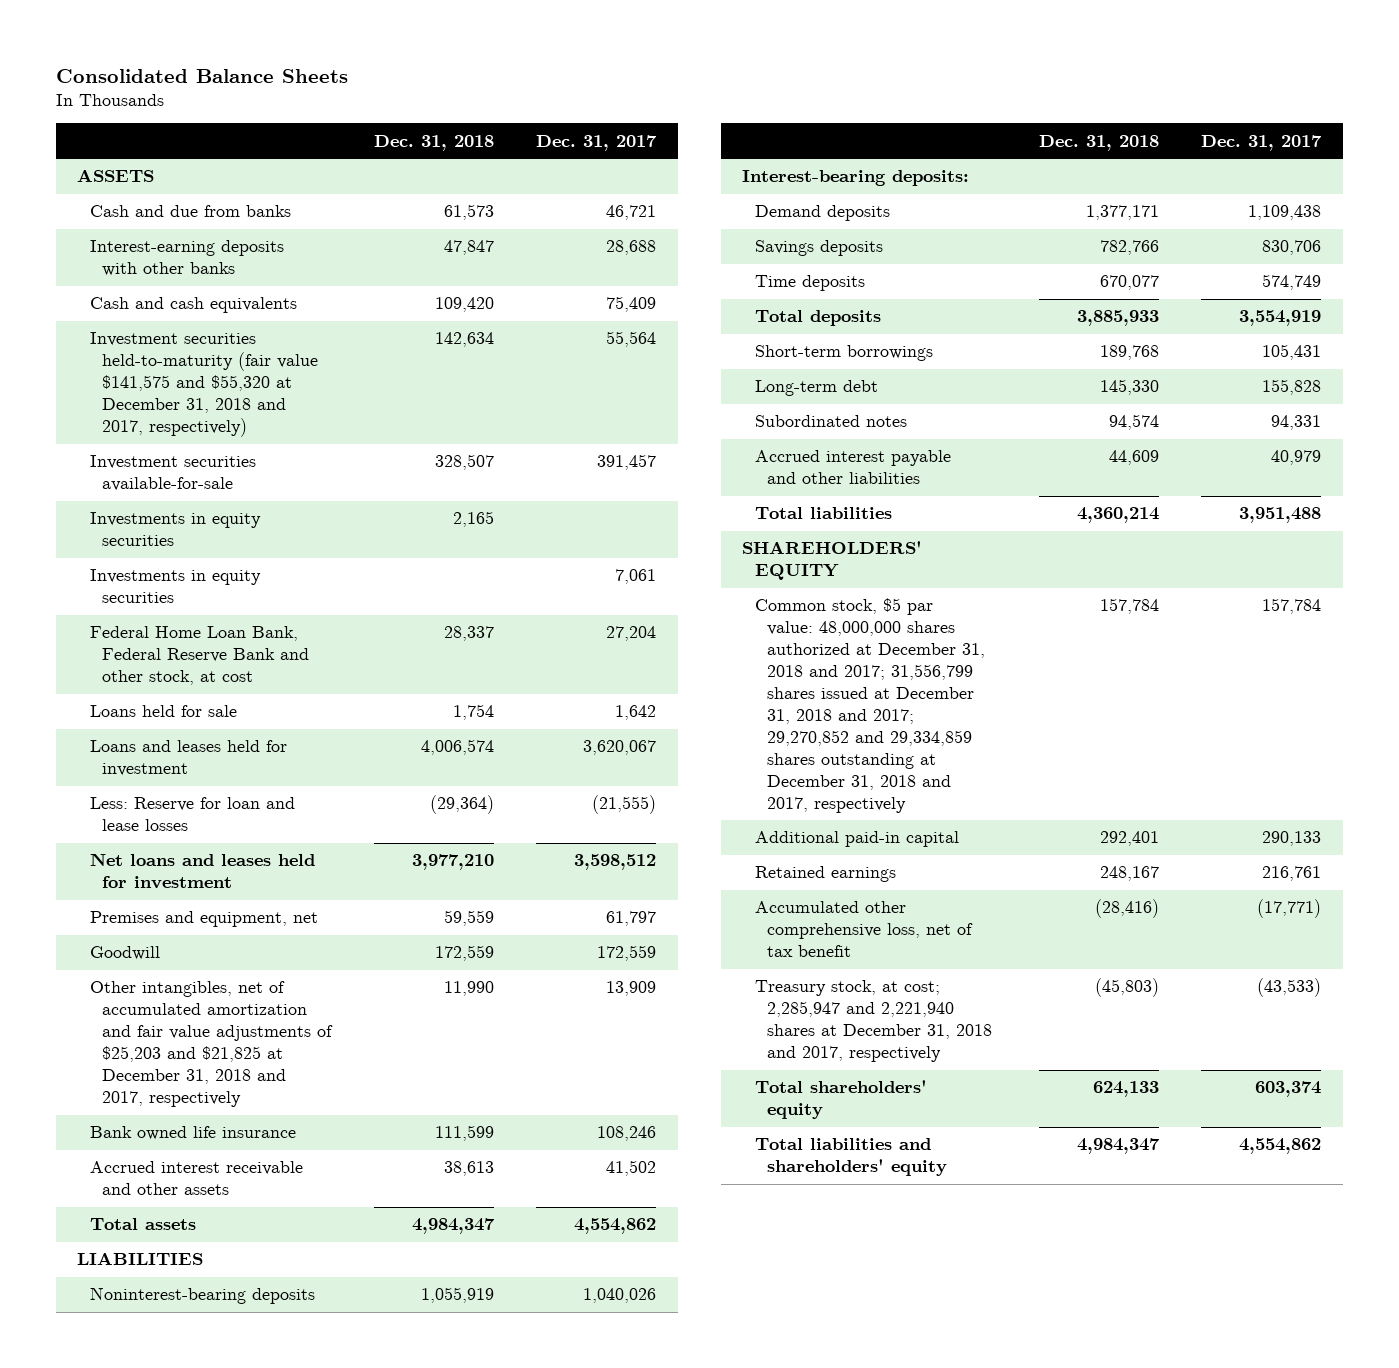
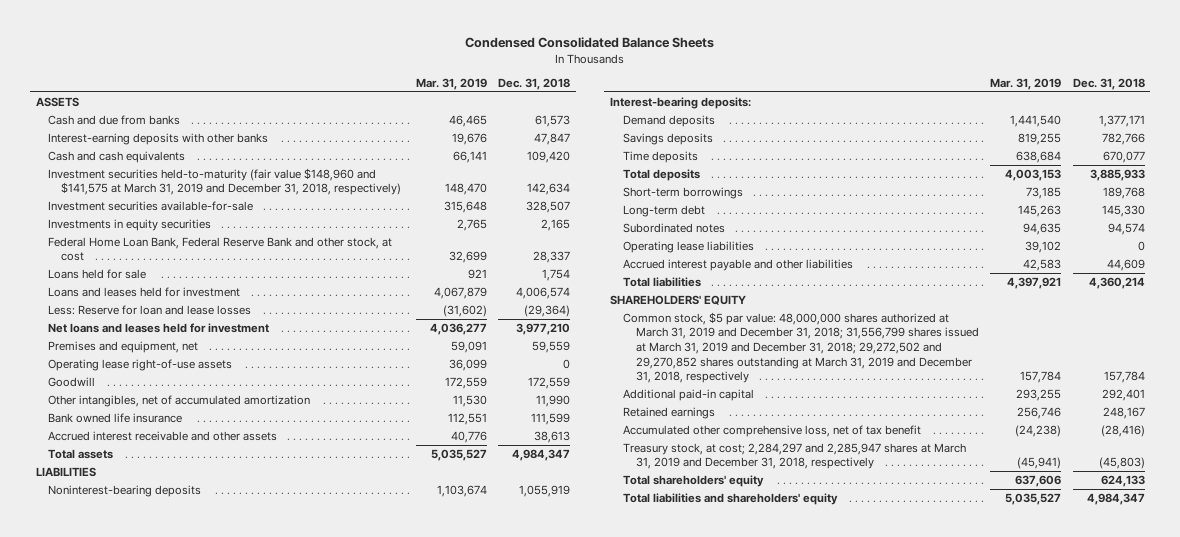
[55,68,348,83] Consolidated Balance Sheets -> [465,37,715,49] Condensed Consolidated Balance Sheets
[536,134,658,151] Dec. 31, 2017 -> none
none -> [415,77,487,90] Mar. 31, 2019
[89,332,318,438] Investment securities held-to-maturity (fair value $141,575 and $55,320 at December 31, 2018 and 2017, respectively) -> [48,167,402,196] Investment securities held-to-maturity (fair value $148,960 and $141,575 at March 31, 2019 and December 31, 2018, respectively)
[89,569,261,604] Investments in equity securities -> none
none -> [48,358,233,371] Operating lease right-of-use assets
[89,981,333,1108] Other intangibles, net of accumulated amortization and fair value adjustments of $25,203 and $21,825 at December 31, 2018 and 2017, respectively -> [48,394,311,407] Other intangibles, net of accumulated amortization
none -> [622,240,754,253] Operating lease liabilities
[754,598,985,813] Common stock, $5 par value: 48,000,000 shares authorized at December 31, 2018 and 2017; 31,556,799 shares issued at December 31, 2018 and 2017; 29,270,852 and 29,334,859 shares outstanding at December 31, 2018 and 2017, respectively -> [622,311,979,384] Common stock, $5 par value: 48,000,000 shares authorized at March 31, 2019 and December 31, 2018; 31,556,799 shares issued at March 31, 2019 and December 31, 2018; 29,272,502 and 29,270,852 shares outstanding at March 31, 2019 and December 31, 2018, respectively
[754,980,992,1063] Treasury stock, at cost; 2,285,947 and 2,221,940 shares at December 31, 2018 and 2017, respectively -> [622,442,966,470] Treasury stock, at cost; 2,284,297 and 2,285,947 shares at March 31, 2019 and December 31, 2018, respectively

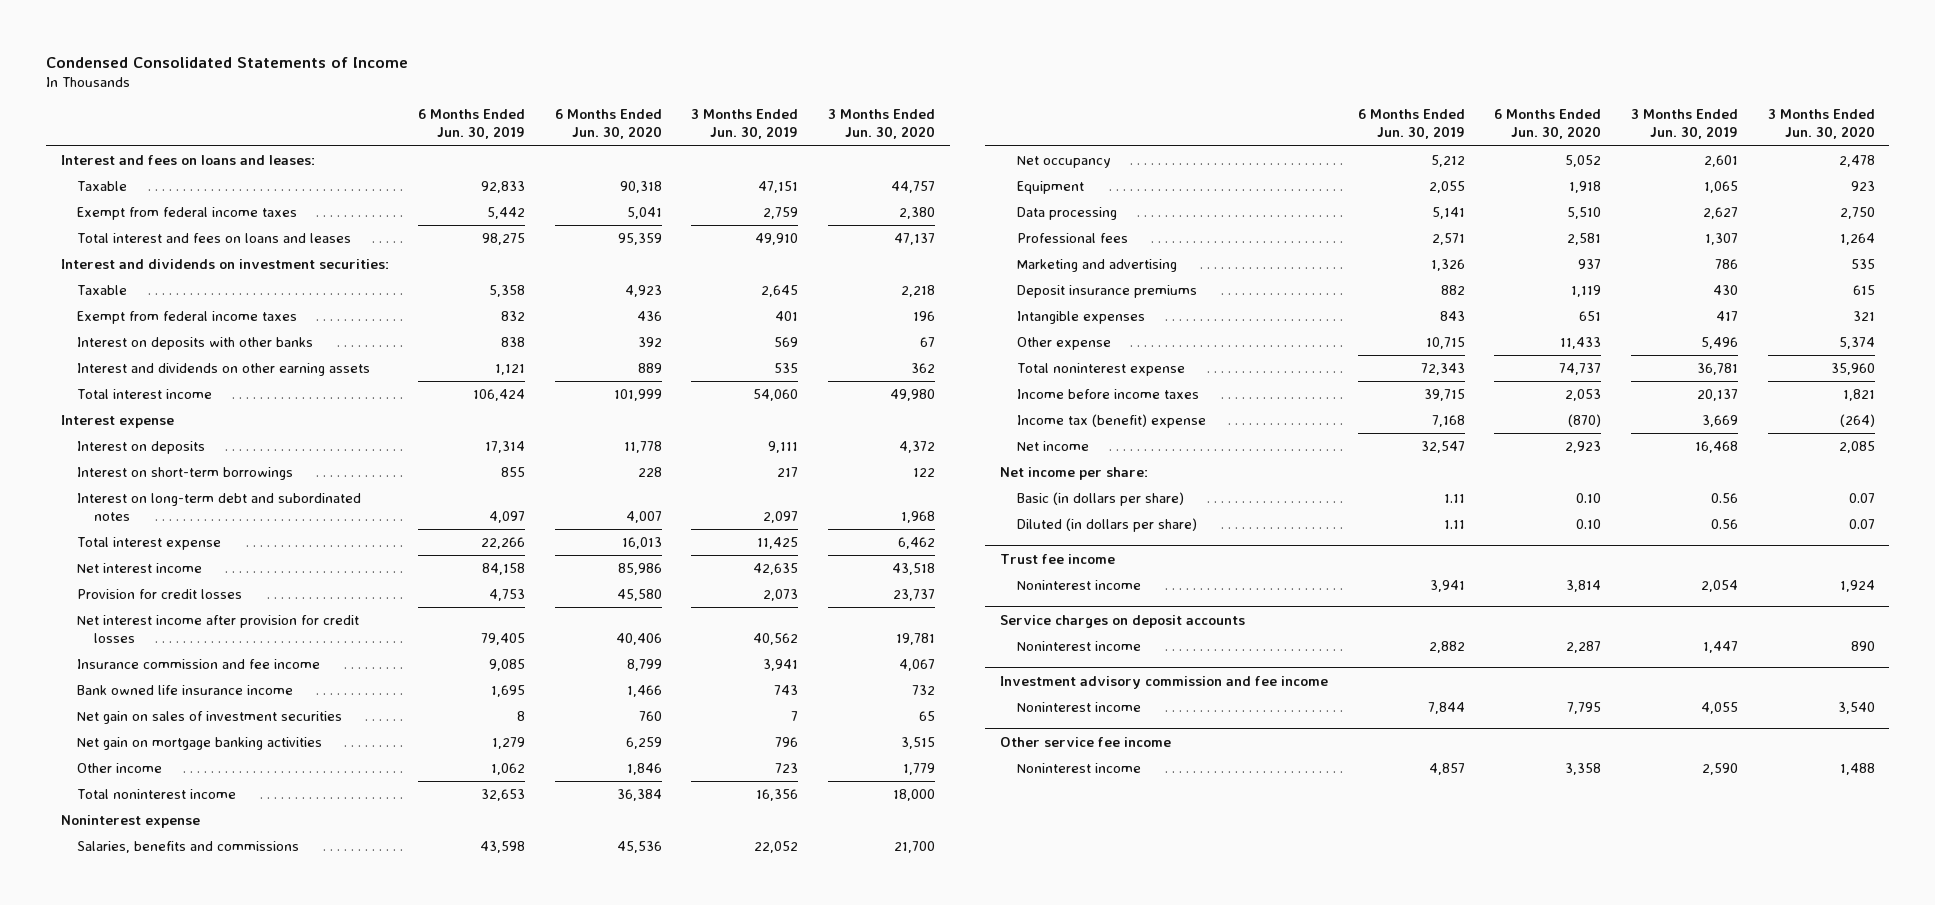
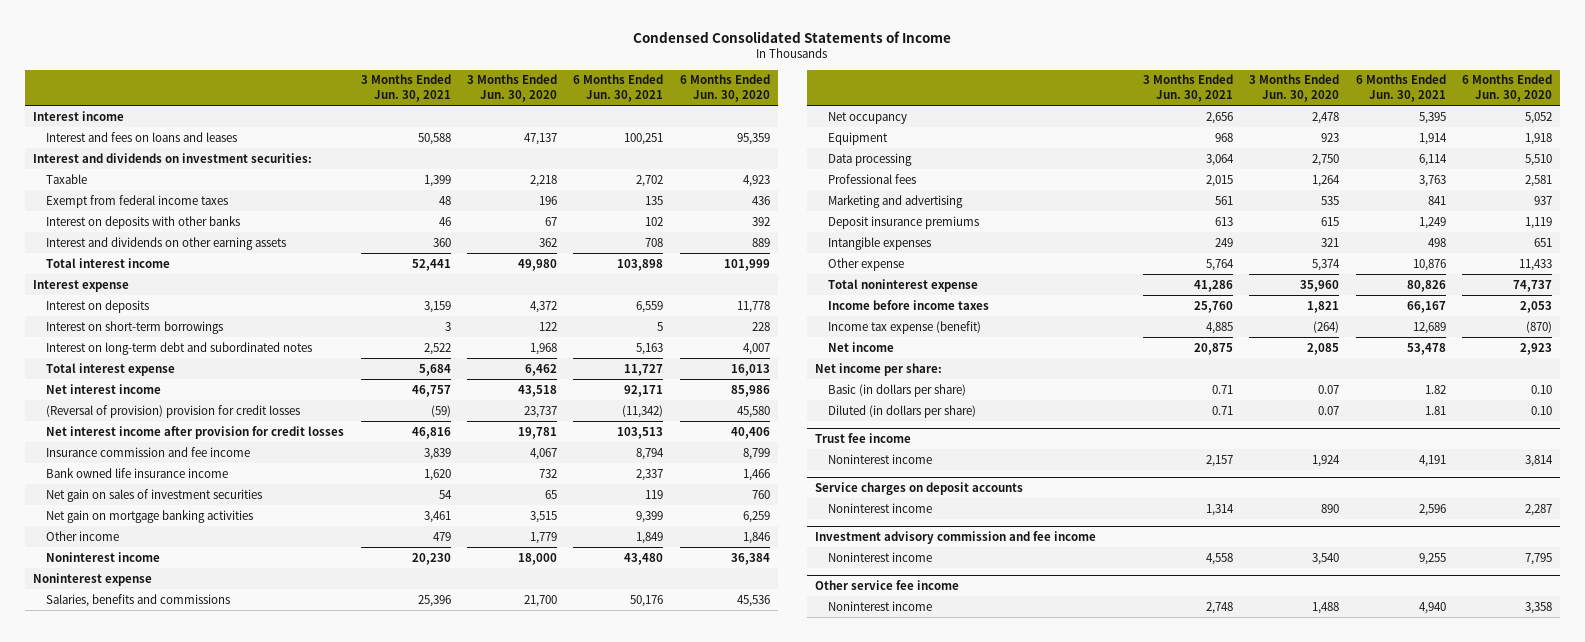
[418,109,526,140] 6 Months Ended Jun. 30, 2019 -> none
[691,109,799,140] 3 Months Ended Jun. 30, 2019 -> none
none -> [360,74,451,102] 3 Months Ended Jun. 30, 2021
none -> [573,74,664,102] 6 Months Ended Jun. 30, 2021
[60,154,315,165] Interest and fees on loans and leases: -> none
[77,180,128,191] Taxable -> none
[77,206,298,220] Exempt from federal income taxes -> none
none -> [32,110,124,121] Interest income
[77,232,352,243] Total interest and fees on loans and leases -> [46,131,238,142] Interest and fees on loans and leases
[77,588,243,599] Provision for credit losses -> [46,404,301,418] (Reversal of provision) provision for credit losses
[77,788,237,799] Total noninterest income -> [46,551,161,562] Noninterest income
[1017,413,1207,428] Income tax (benefit) expense -> [828,320,982,334] Income tax expense (benefit)

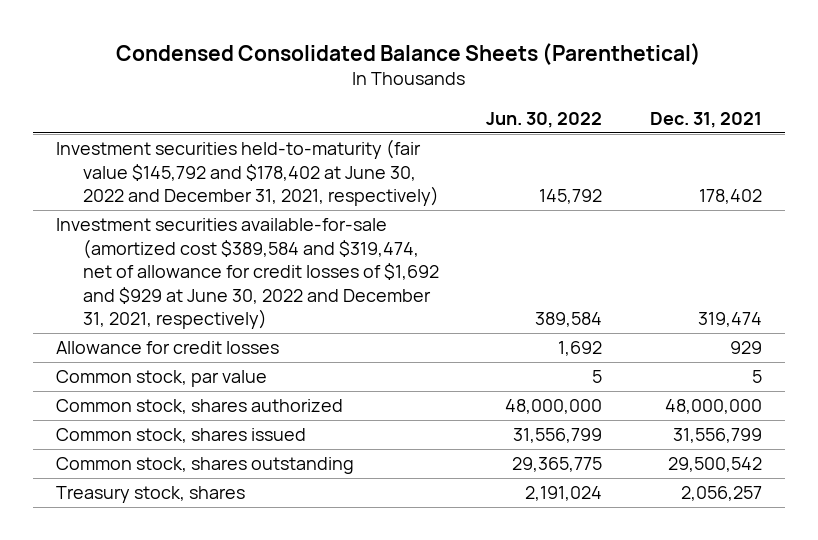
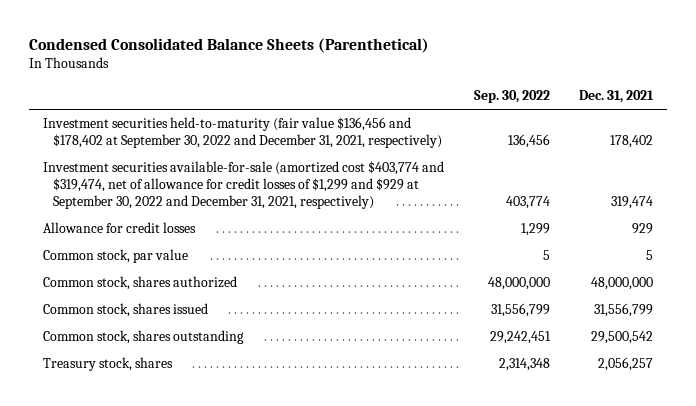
[486,111,603,128] Jun. 30, 2022 -> none
none -> [473,90,550,104] Sep. 30, 2022
[56,139,439,207] Investment securities held-to-maturity (fair value $145,792 and $178,402 at June 30, 2022 and December 31, 2021, respectively) -> [43,117,443,148] Investment securities held-to-maturity (fair value $136,456 and $178,402 at September 30, 2022 and December 31, 2021, respectively)
[56,218,439,330] Investment securities available-for-sale (amortized cost $389,584 and $319,474, net of allowance for credit losses of $1,692 and $929 at June 30, 2022 and December 31, 2021, respectively) -> [43,161,445,209] Investment securities available-for-sale (amortized cost $403,774 and $319,474, net of allowance for credit losses of $1,299 and $929 at September 30, 2022 and December 31, 2021, respectively)

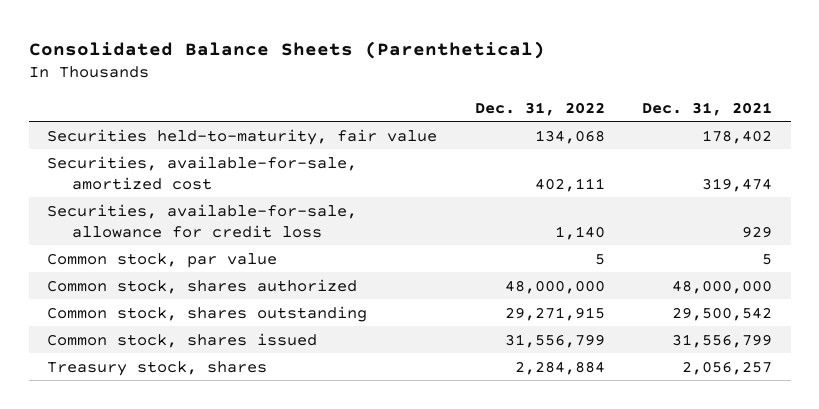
[28,37,429,53] Condensed Consolidated Balance Sheets (Parenthetical) -> [28,40,545,59] Consolidated Balance Sheets (Parenthetical)
[473,90,550,104] Sep. 30, 2022 -> none
none -> [474,101,605,116] Dec. 31, 2022
[43,117,443,148] Investment securities held-to-maturity (fair value $136,456 and $178,402 at September 30, 2022 and December 31, 2021, respectively) -> [47,128,438,145] Securities held-to-maturity, fair value
[43,161,445,209] Investment securities available-for-sale (amortized cost $403,774 and $319,474, net of allowance for credit losses of $1,299 and $929 at September 30, 2022 and December 31, 2021, respectively) -> [47,155,358,190] Securities, available-for-sale, amortized cost
[43,222,197,234] Allowance for credit losses -> [47,203,358,238] Securities, available-for-sale, allowance for credit loss
[43,303,209,318] Common stock, shares issued -> [47,332,318,348] Common stock, shares issued

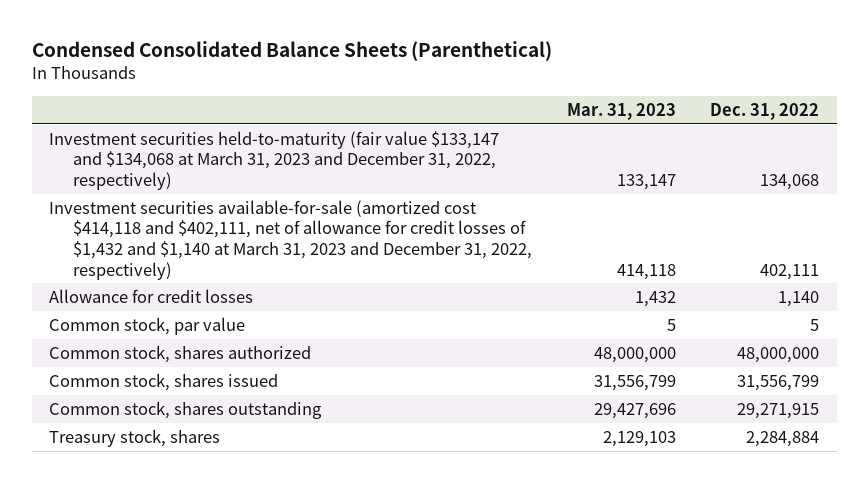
[28,40,545,59] Consolidated Balance Sheets (Parenthetical) -> [31,41,552,62] Condensed Consolidated Balance Sheets (Parenthetical)
[642,101,773,116] Dec. 31, 2021 -> none
none -> [566,102,676,120] Mar. 31, 2023
[47,128,438,145] Securities held-to-maturity, fair value -> [49,130,500,190] Investment securities held-to-maturity (fair value $133,147 and $134,068 at March 31, 2023 and December 31, 2022, respectively)
[47,155,358,190] Securities, available-for-sale, amortized cost -> [49,199,533,280] Investment securities available-for-sale (amortized cost $414,118 and $402,111, net of allowance for credit losses of $1,432 and $1,140 at March 31, 2023 and December 31, 2022, respectively)
[47,203,358,238] Securities, available-for-sale, allowance for credit loss -> [49,288,254,303] Allowance for credit losses
[47,305,368,322] Common stock, shares outstanding -> [49,400,323,419] Common stock, shares outstanding

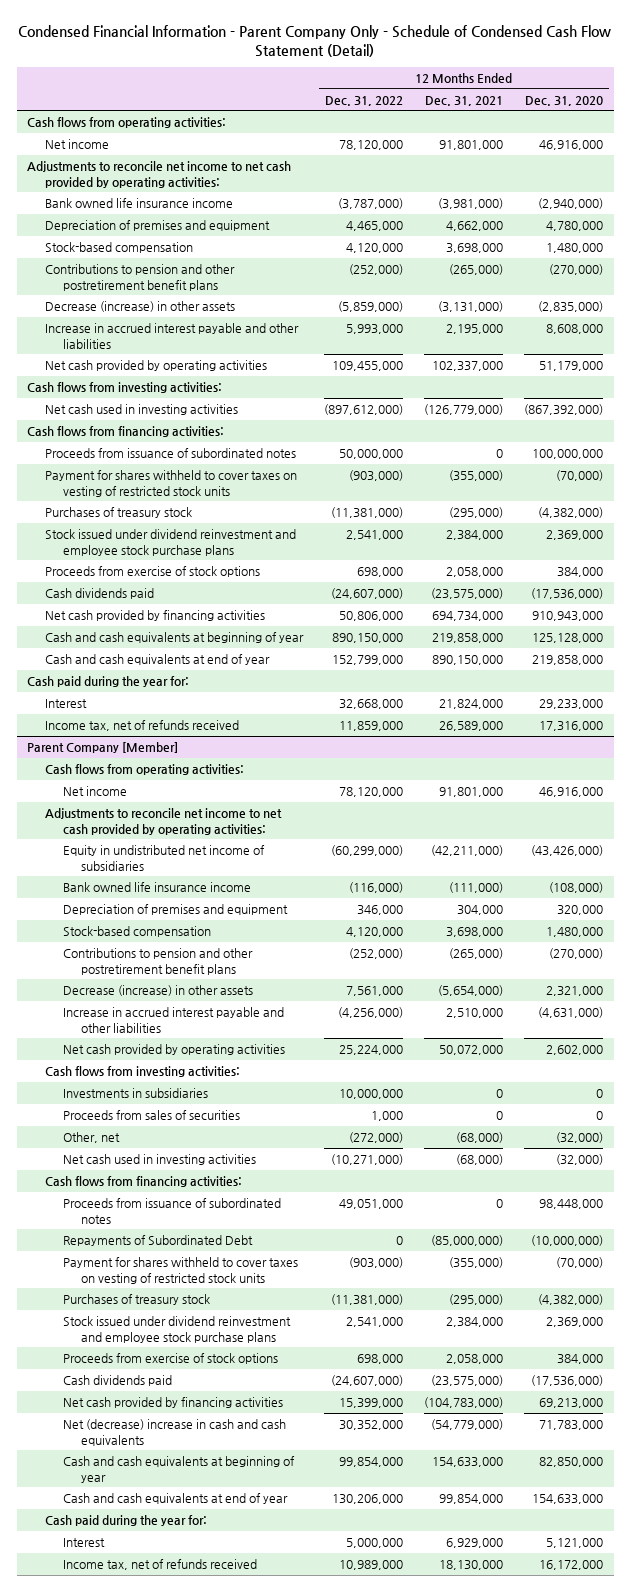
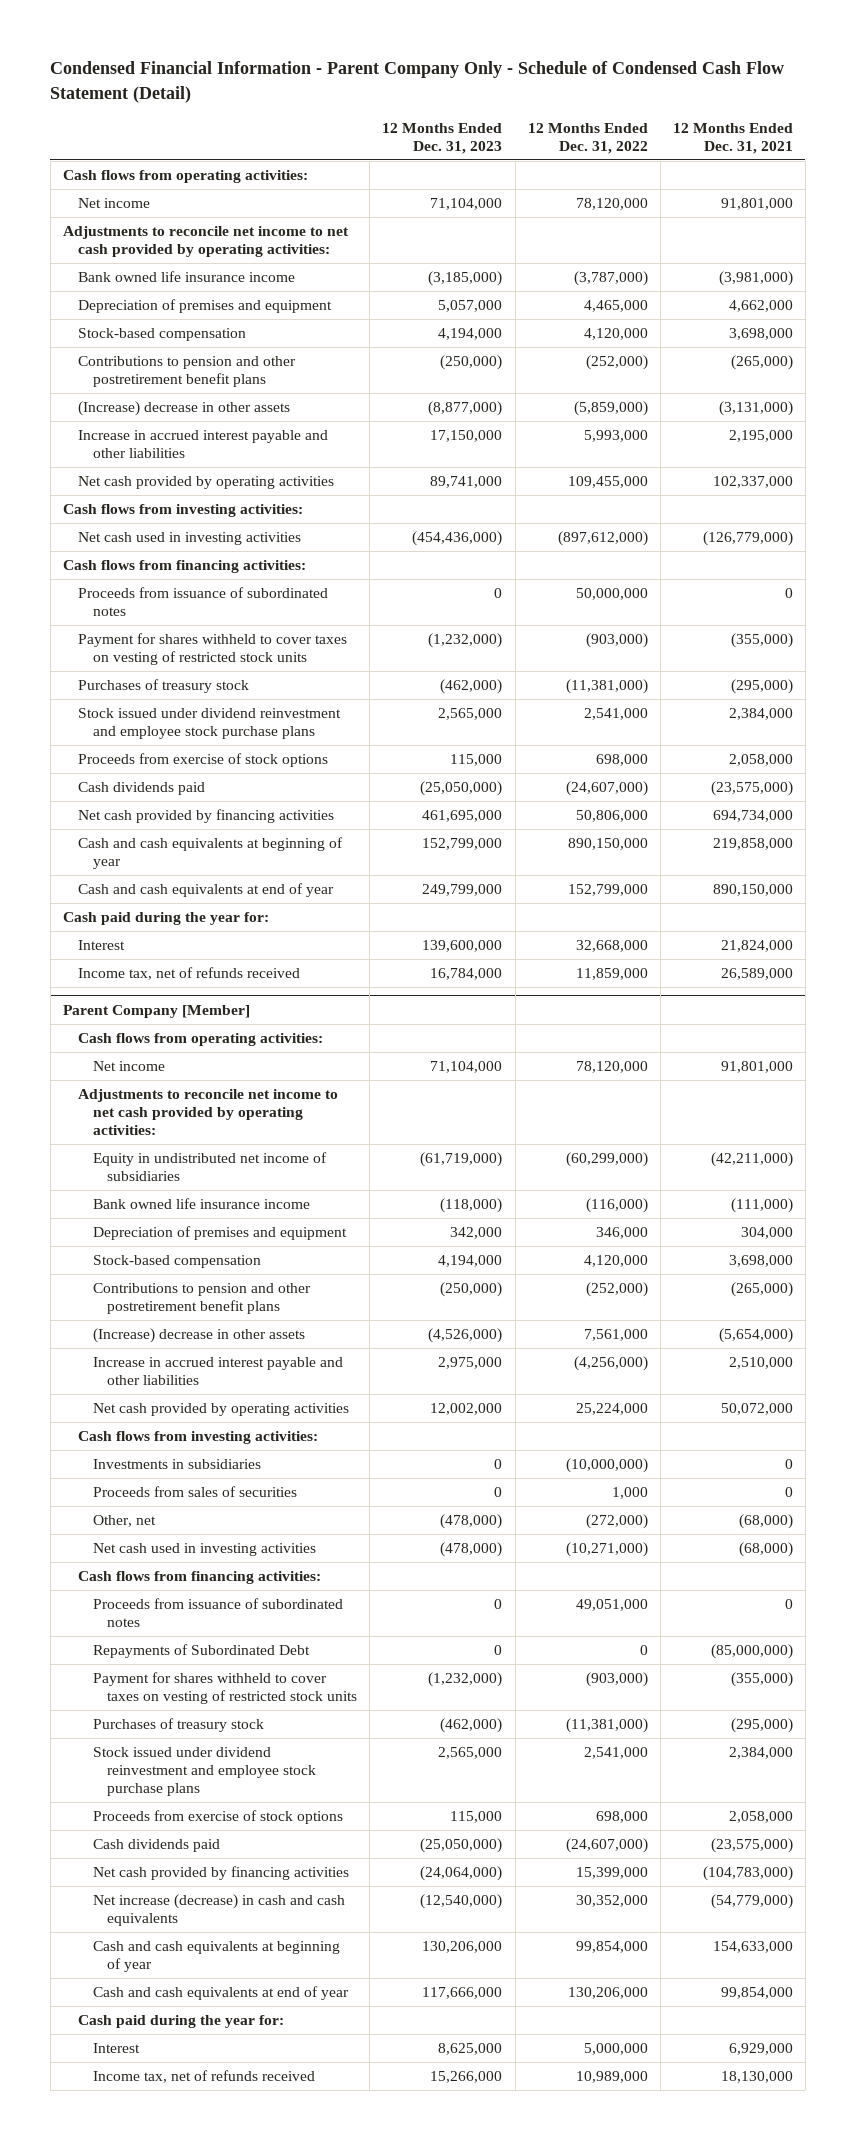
[525,95,604,106] Dec. 31, 2020 -> none
none -> [382,123,503,155] 12 Months Ended Dec. 31, 2023
[45,301,236,313] Decrease (increase) in other assets -> [77,400,290,416] (Increase) decrease in other assets
[62,985,253,997] Decrease (increase) in other assets -> [92,1327,305,1343] (Increase) decrease in other assets
[339,1089,404,1100] 10,000,000 -> [565,1457,648,1473] (10,000,000)
[62,1419,286,1446] Net (decrease) increase in cash and cash equivalents -> [92,1893,345,1926] Net increase (decrease) in cash and cash equivalents

